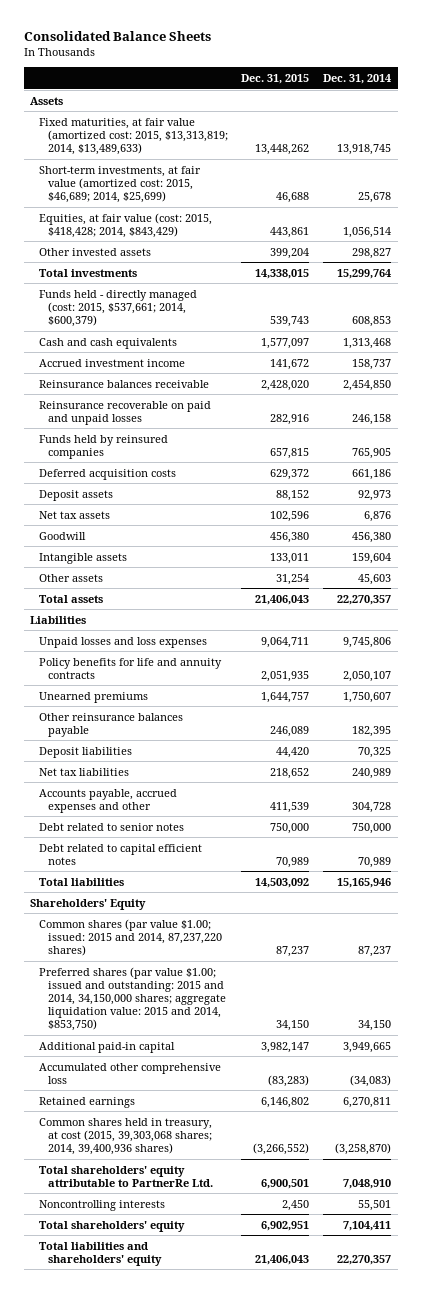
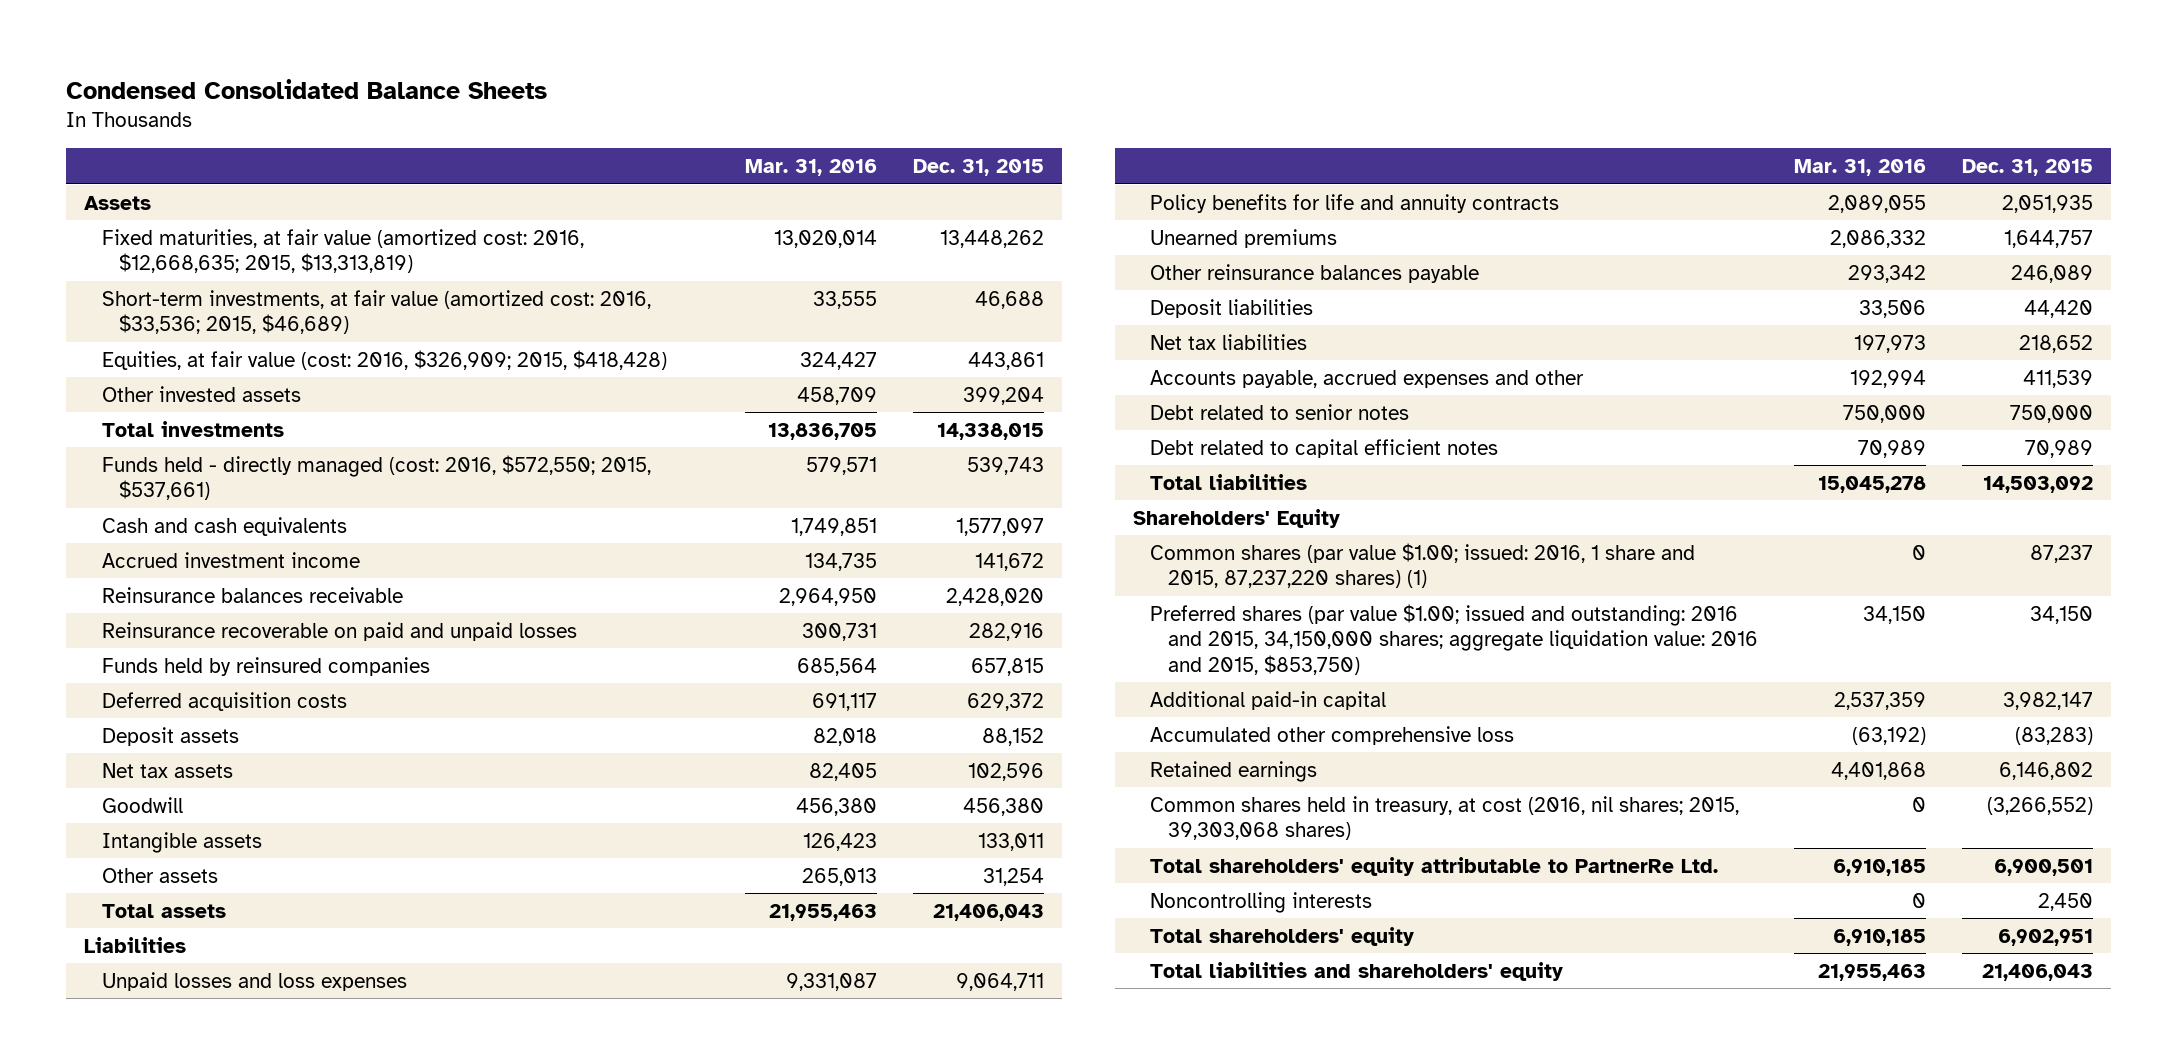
[23,30,211,41] Consolidated Balance Sheets -> [65,78,547,99] Condensed Consolidated Balance Sheets
[322,74,391,85] Dec. 31, 2014 -> none
none -> [745,159,878,177] Mar. 31, 2016
[39,117,228,155] Fixed maturities, at fair value (amortized cost: 2015, $13,313,819; 2014, $13,489,633) -> [101,228,584,274] Fixed maturities, at fair value (amortized cost: 2016, $12,668,635; 2015, $13,313,819)
[39,165,202,203] Short-term investments, at fair value (amortized cost: 2015, $46,689; 2014, $25,699) -> [101,289,651,335] Short-term investments, at fair value (amortized cost: 2016, $33,536; 2015, $46,689)
[39,212,213,238] Equities, at fair value (cost: 2015, $418,428; 2014, $843,429) -> [101,349,667,370] Equities, at fair value (cost: 2016, $326,909; 2015, $418,428)
[39,289,198,327] Funds held - directly managed (cost: 2015, $537,661; 2014, $600,379) -> [101,454,651,501] Funds held - directly managed (cost: 2016, $572,550; 2015, $537,661)
[39,918,222,956] Common shares (par value $1.00; issued: 2015 and 2014, 87,237,220 shares) -> [1150,542,1696,589] Common shares (par value $1.00; issued: 2016, 1 share and 2015, 87,237,220 shares) (1)
[39,966,226,1032] Preferred shares (par value $1.00; issued and outstanding: 2015 and 2014, 34,150,000 shares; aggregate liquidation value: 2015 and 2014, $853,750) -> [1150,603,1759,675] Preferred shares (par value $1.00; issued and outstanding: 2016 and 2015, 34,150,000 shares; aggregate liquidation value: 2016 and 2015, $853,750)
[39,1117,213,1155] Common shares held in treasury, at cost (2015, 39,303,068 shares; 2014, 39,400,936 shares) -> [1150,795,1740,841] Common shares held in treasury, at cost (2016, nil shares; 2015, 39,303,068 shares)

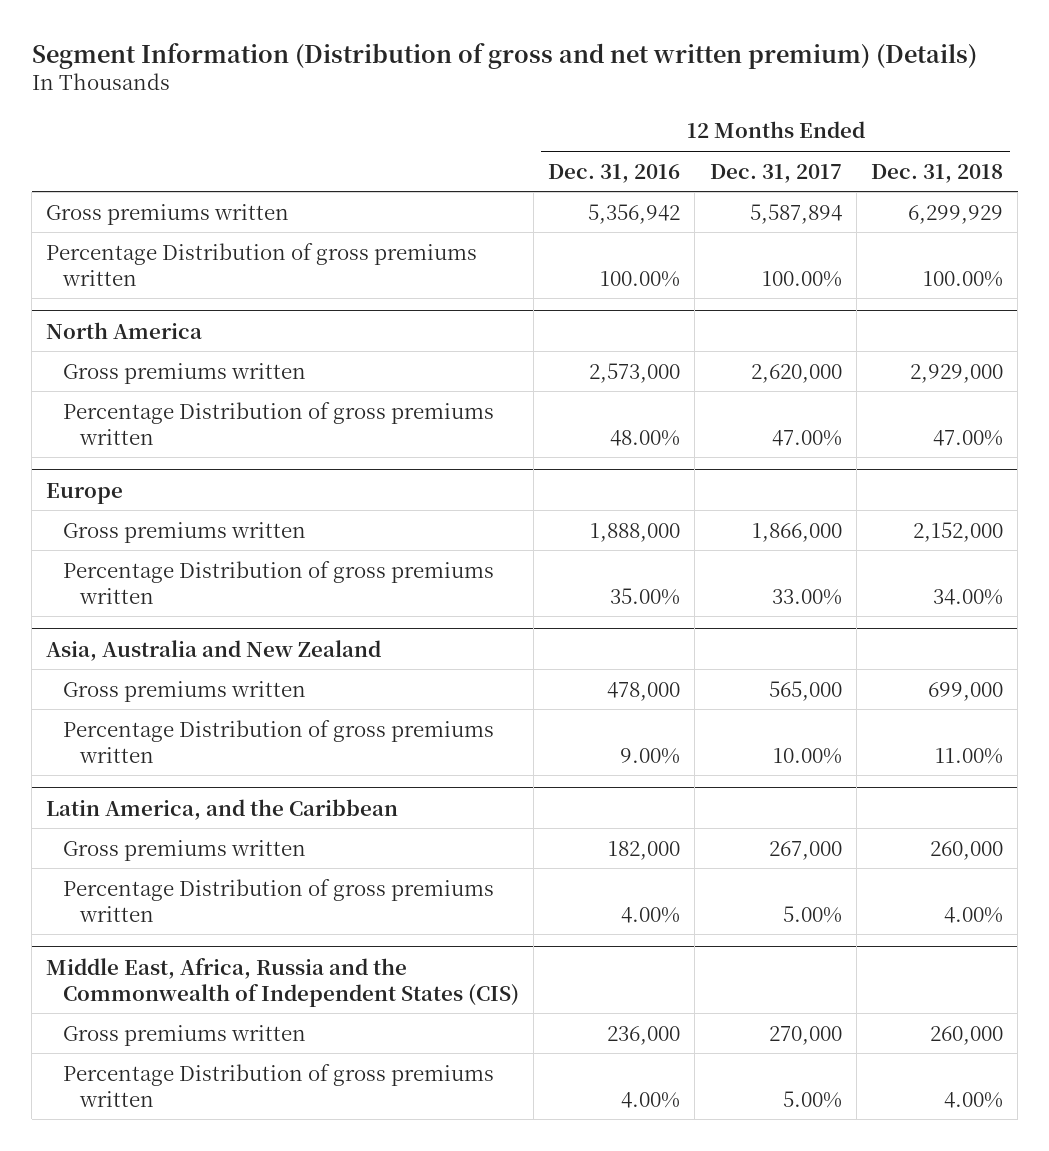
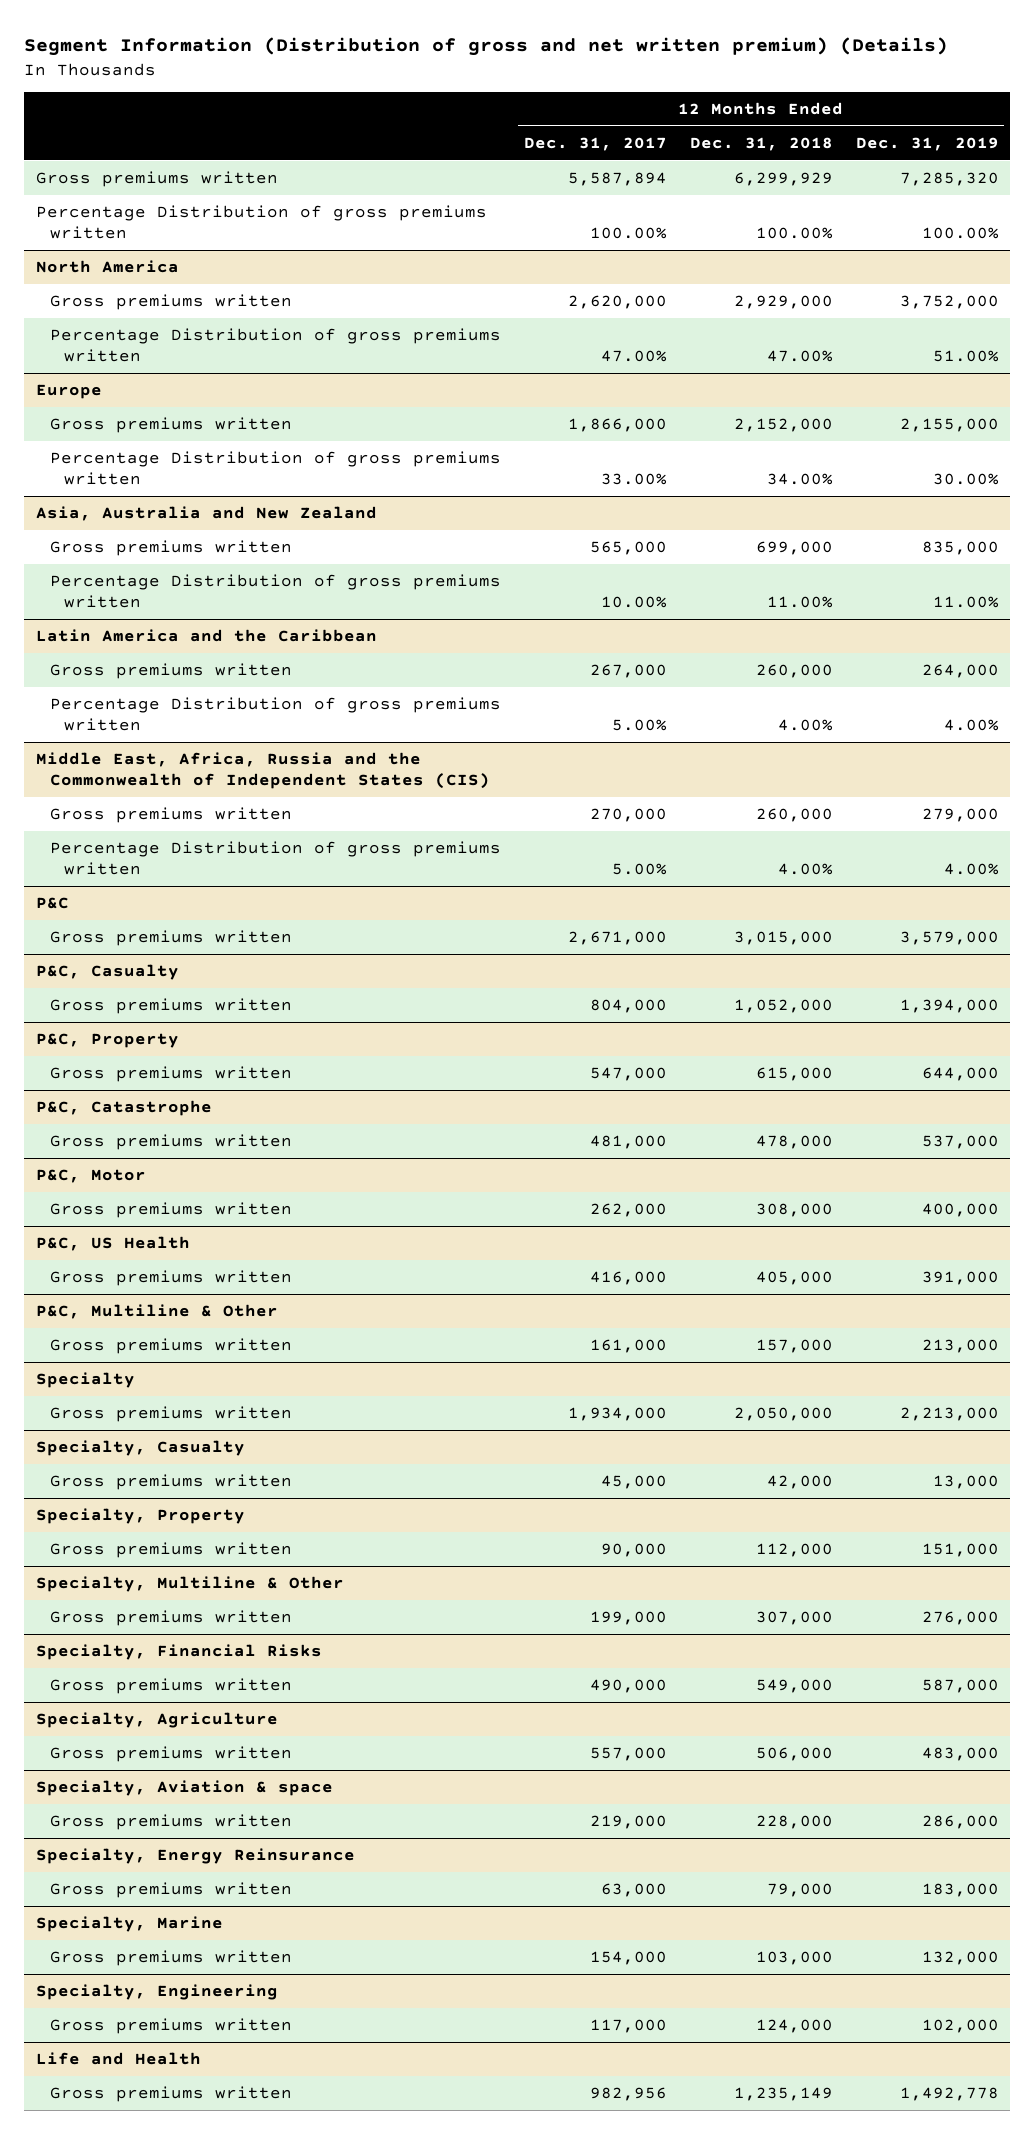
[548,163,681,183] Dec. 31, 2016 -> none
none -> [855,136,999,151] Dec. 31, 2019
[46,798,399,820] Latin America, and the Caribbean -> [35,629,377,643] Latin America and the Caribbean
none -> [35,897,69,910] P&C
none -> [49,930,292,947] Gross premiums written
none -> [35,964,179,981] P&C, Casualty
none -> [49,998,292,1015] Gross premiums written
none -> [35,1033,179,1049] P&C, Property
none -> [49,1066,292,1083] Gross premiums written
none -> [35,1100,212,1117] P&C, Catastrophe
none -> [49,1134,292,1151] Gross premiums written
none -> [35,1169,146,1184] P&C, Motor
none -> [49,1202,292,1219] Gross premiums written
none -> [35,1236,190,1252] P&C, US Health
none -> [49,1270,292,1287] Gross premiums written
none -> [35,1304,278,1320] P&C, Multiline & Other
none -> [49,1338,292,1355] Gross premiums written
none -> [35,1372,135,1389] Specialty
none -> [49,1406,292,1423] Gross premiums written
none -> [35,1440,245,1457] Specialty, Casualty
none -> [49,1474,292,1491] Gross premiums written
none -> [35,1508,245,1525] Specialty, Property
none -> [49,1542,292,1559] Gross premiums written
none -> [35,1576,344,1593] Specialty, Multiline & Other
none -> [49,1610,292,1627] Gross premiums written
none -> [35,1644,322,1661] Specialty, Financial Risks
none -> [49,1678,292,1695] Gross premiums written
none -> [35,1712,278,1729] Specialty, Agriculture
none -> [49,1746,292,1763] Gross premiums written
none -> [35,1780,333,1797] Specialty, Aviation & space
none -> [49,1814,292,1831] Gross premiums written
none -> [35,1848,355,1865] Specialty, Energy Reinsurance
none -> [49,1882,292,1899] Gross premiums written
none -> [35,1916,223,1933] Specialty, Marine
none -> [49,1950,292,1967] Gross premiums written
none -> [35,1984,278,2001] Specialty, Engineering
none -> [49,2018,292,2035] Gross premiums written
none -> [35,2052,201,2066] Life and Health
none -> [49,2086,292,2103] Gross premiums written

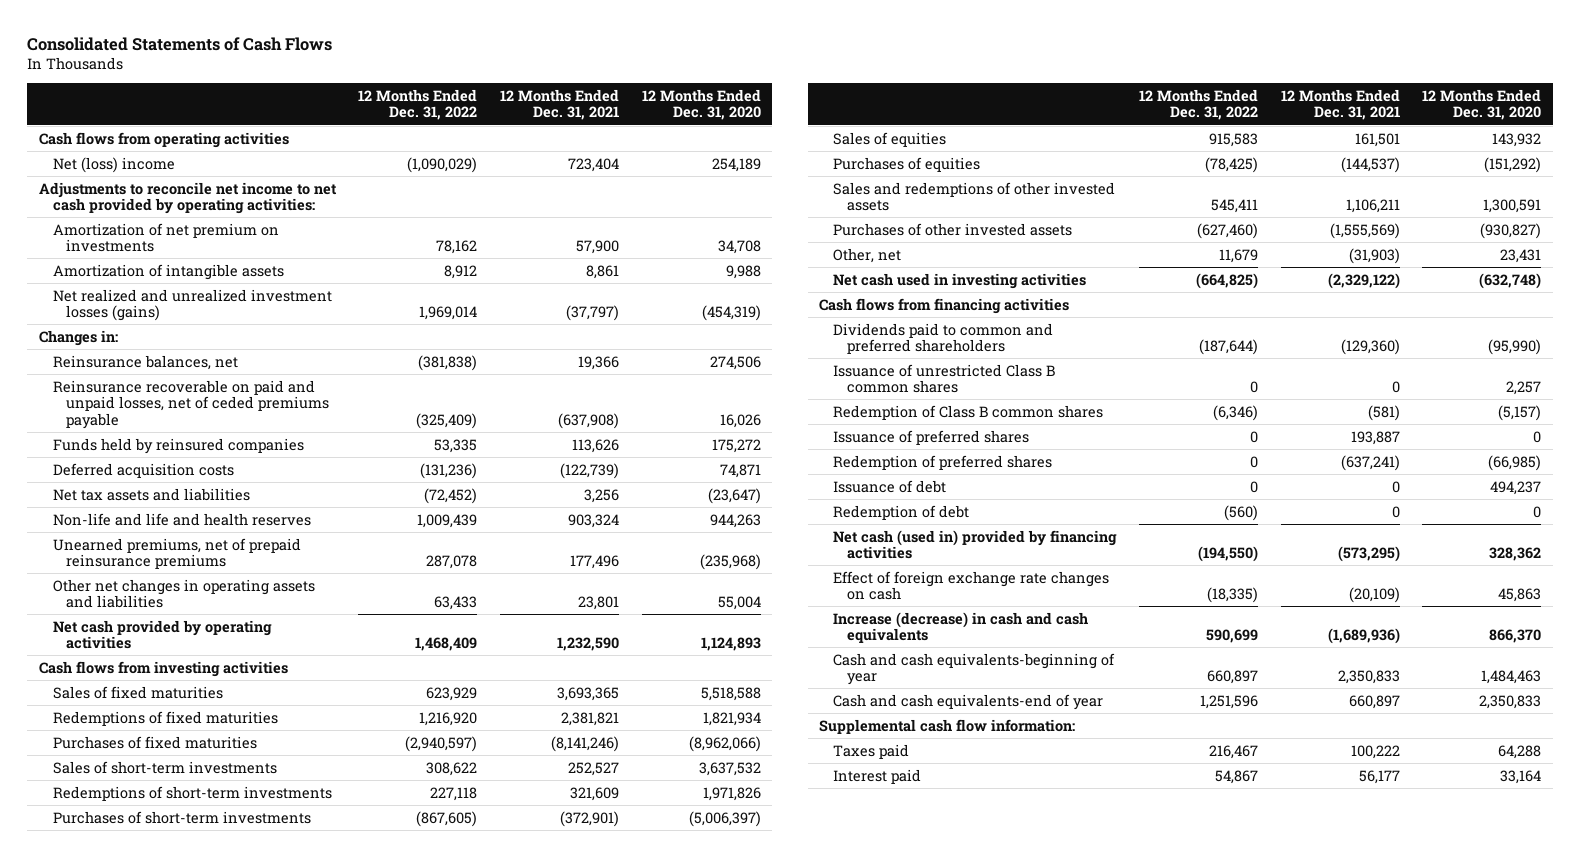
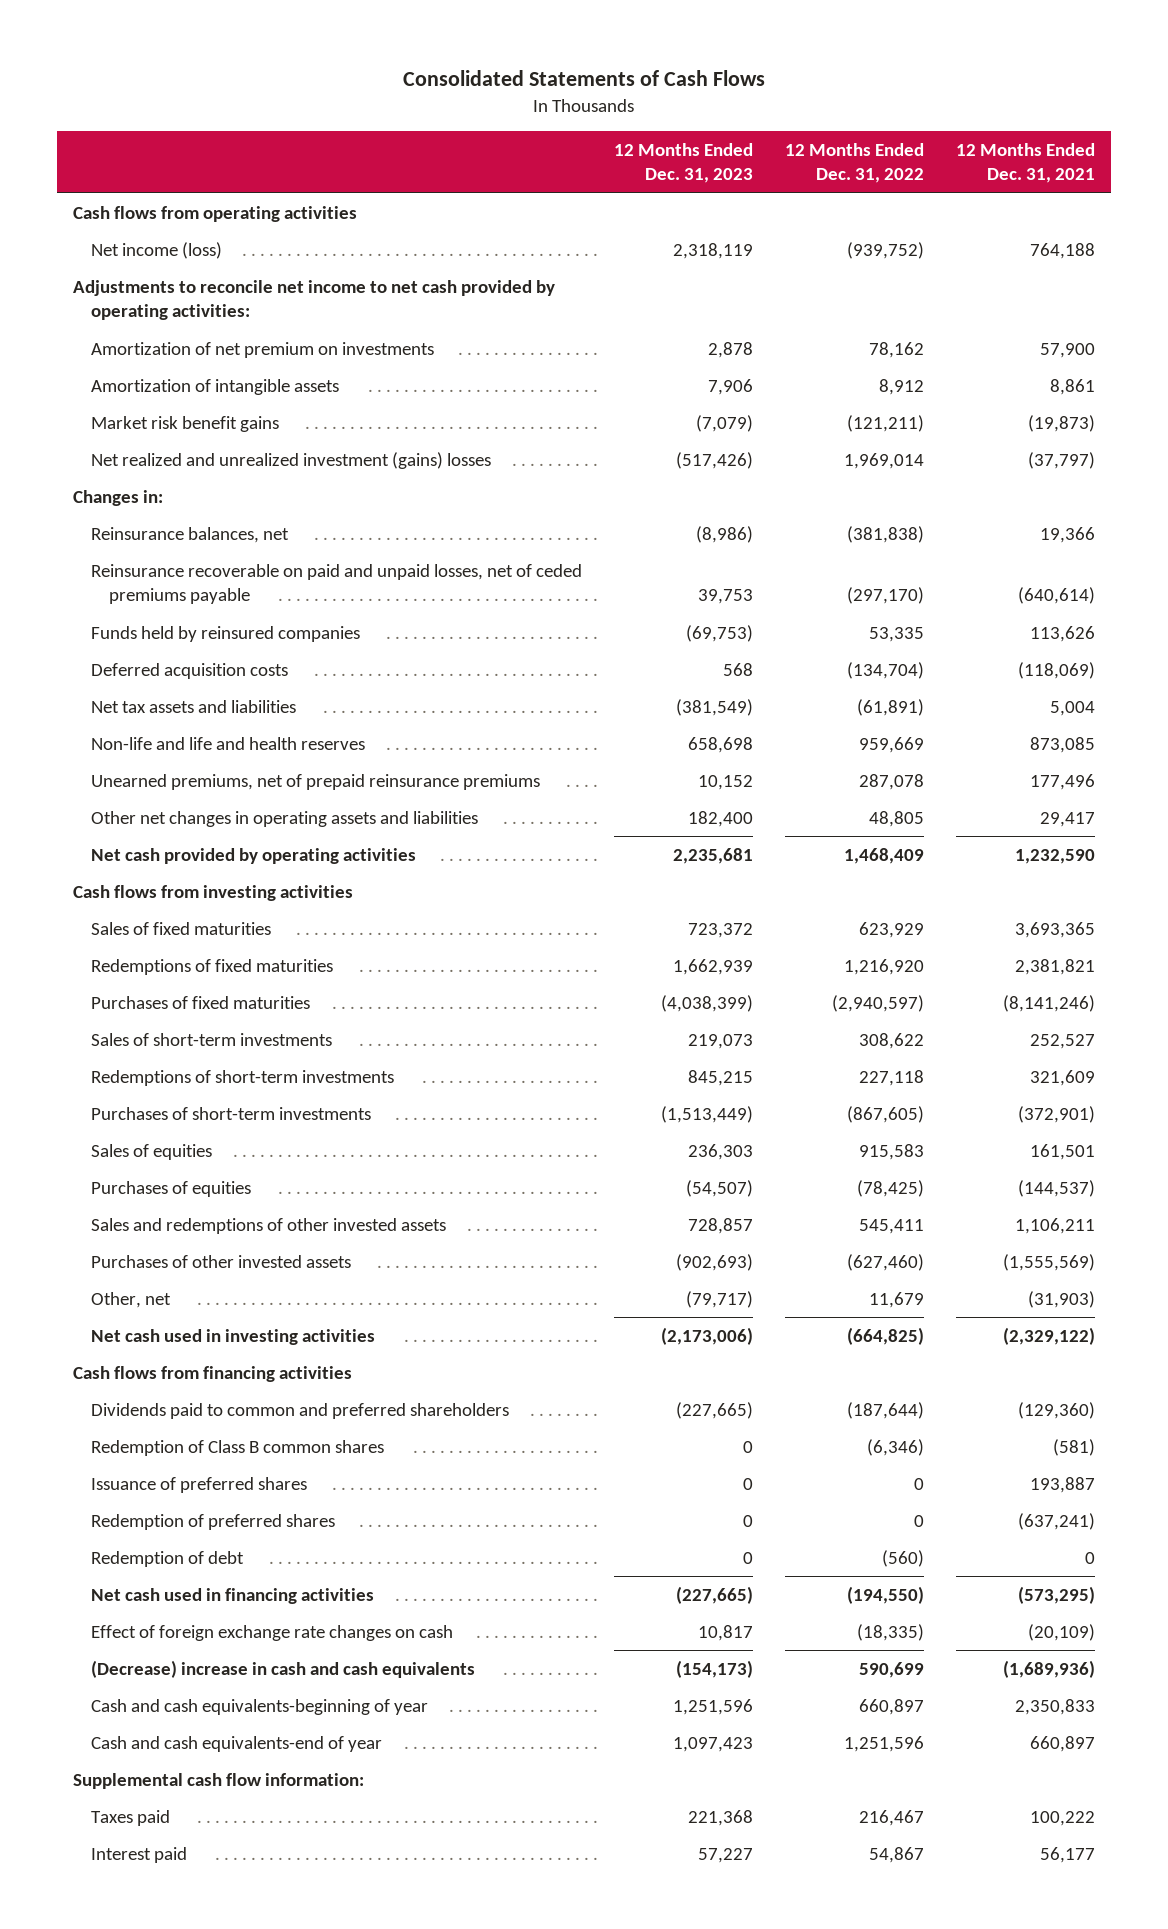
[641,88,761,121] 12 Months Ended Dec. 31, 2020 -> none
none -> [614,142,754,184] 12 Months Ended Dec. 31, 2023
[52,156,175,173] Net (loss) income -> [91,241,223,259] Net income (loss)
[407,156,478,173] (1,090,029) -> [847,241,925,259] (939,752)
[568,157,620,172] 723,404 -> [1029,242,1095,259] 764,188
none -> [91,415,280,432] Market risk benefit gains
[52,288,332,322] Net realized and unrealized investment losses (gains) -> [91,451,492,469] Net realized and unrealized investment (gains) losses
[416,412,478,429] (325,409) -> [847,587,925,605] (297,170)
[558,412,620,429] (637,908) -> [1017,587,1095,605] (640,614)
[420,462,478,479] (131,236) -> [847,661,925,679] (134,704)
[560,462,620,479] (122,739) -> [1017,661,1095,679] (118,069)
[424,487,478,504] (72,452) -> [857,698,925,716] (61,891)
[584,488,620,503] 3,256 -> [1049,700,1095,716] 5,004
[417,513,478,528] 1,009,439 -> [859,736,925,753] 959,669
[568,513,620,528] 903,324 -> [1029,736,1095,753] 873,085
[434,596,478,611] 63,433 -> [869,810,925,827] 48,805
[578,596,620,611] 23,801 -> [1039,811,1095,827] 29,417
[833,363,1056,394] Issuance of unrestricted Class B common shares -> none
[833,479,947,493] Issuance of debt -> none
[833,529,1118,560] Net cash (used in) provided by financing activities -> [91,1587,375,1604] Net cash used in financing activities
[833,611,1089,644] Increase (decrease) in cash and cash equivalents -> [91,1659,476,1678] (Decrease) increase in cash and cash equivalents

